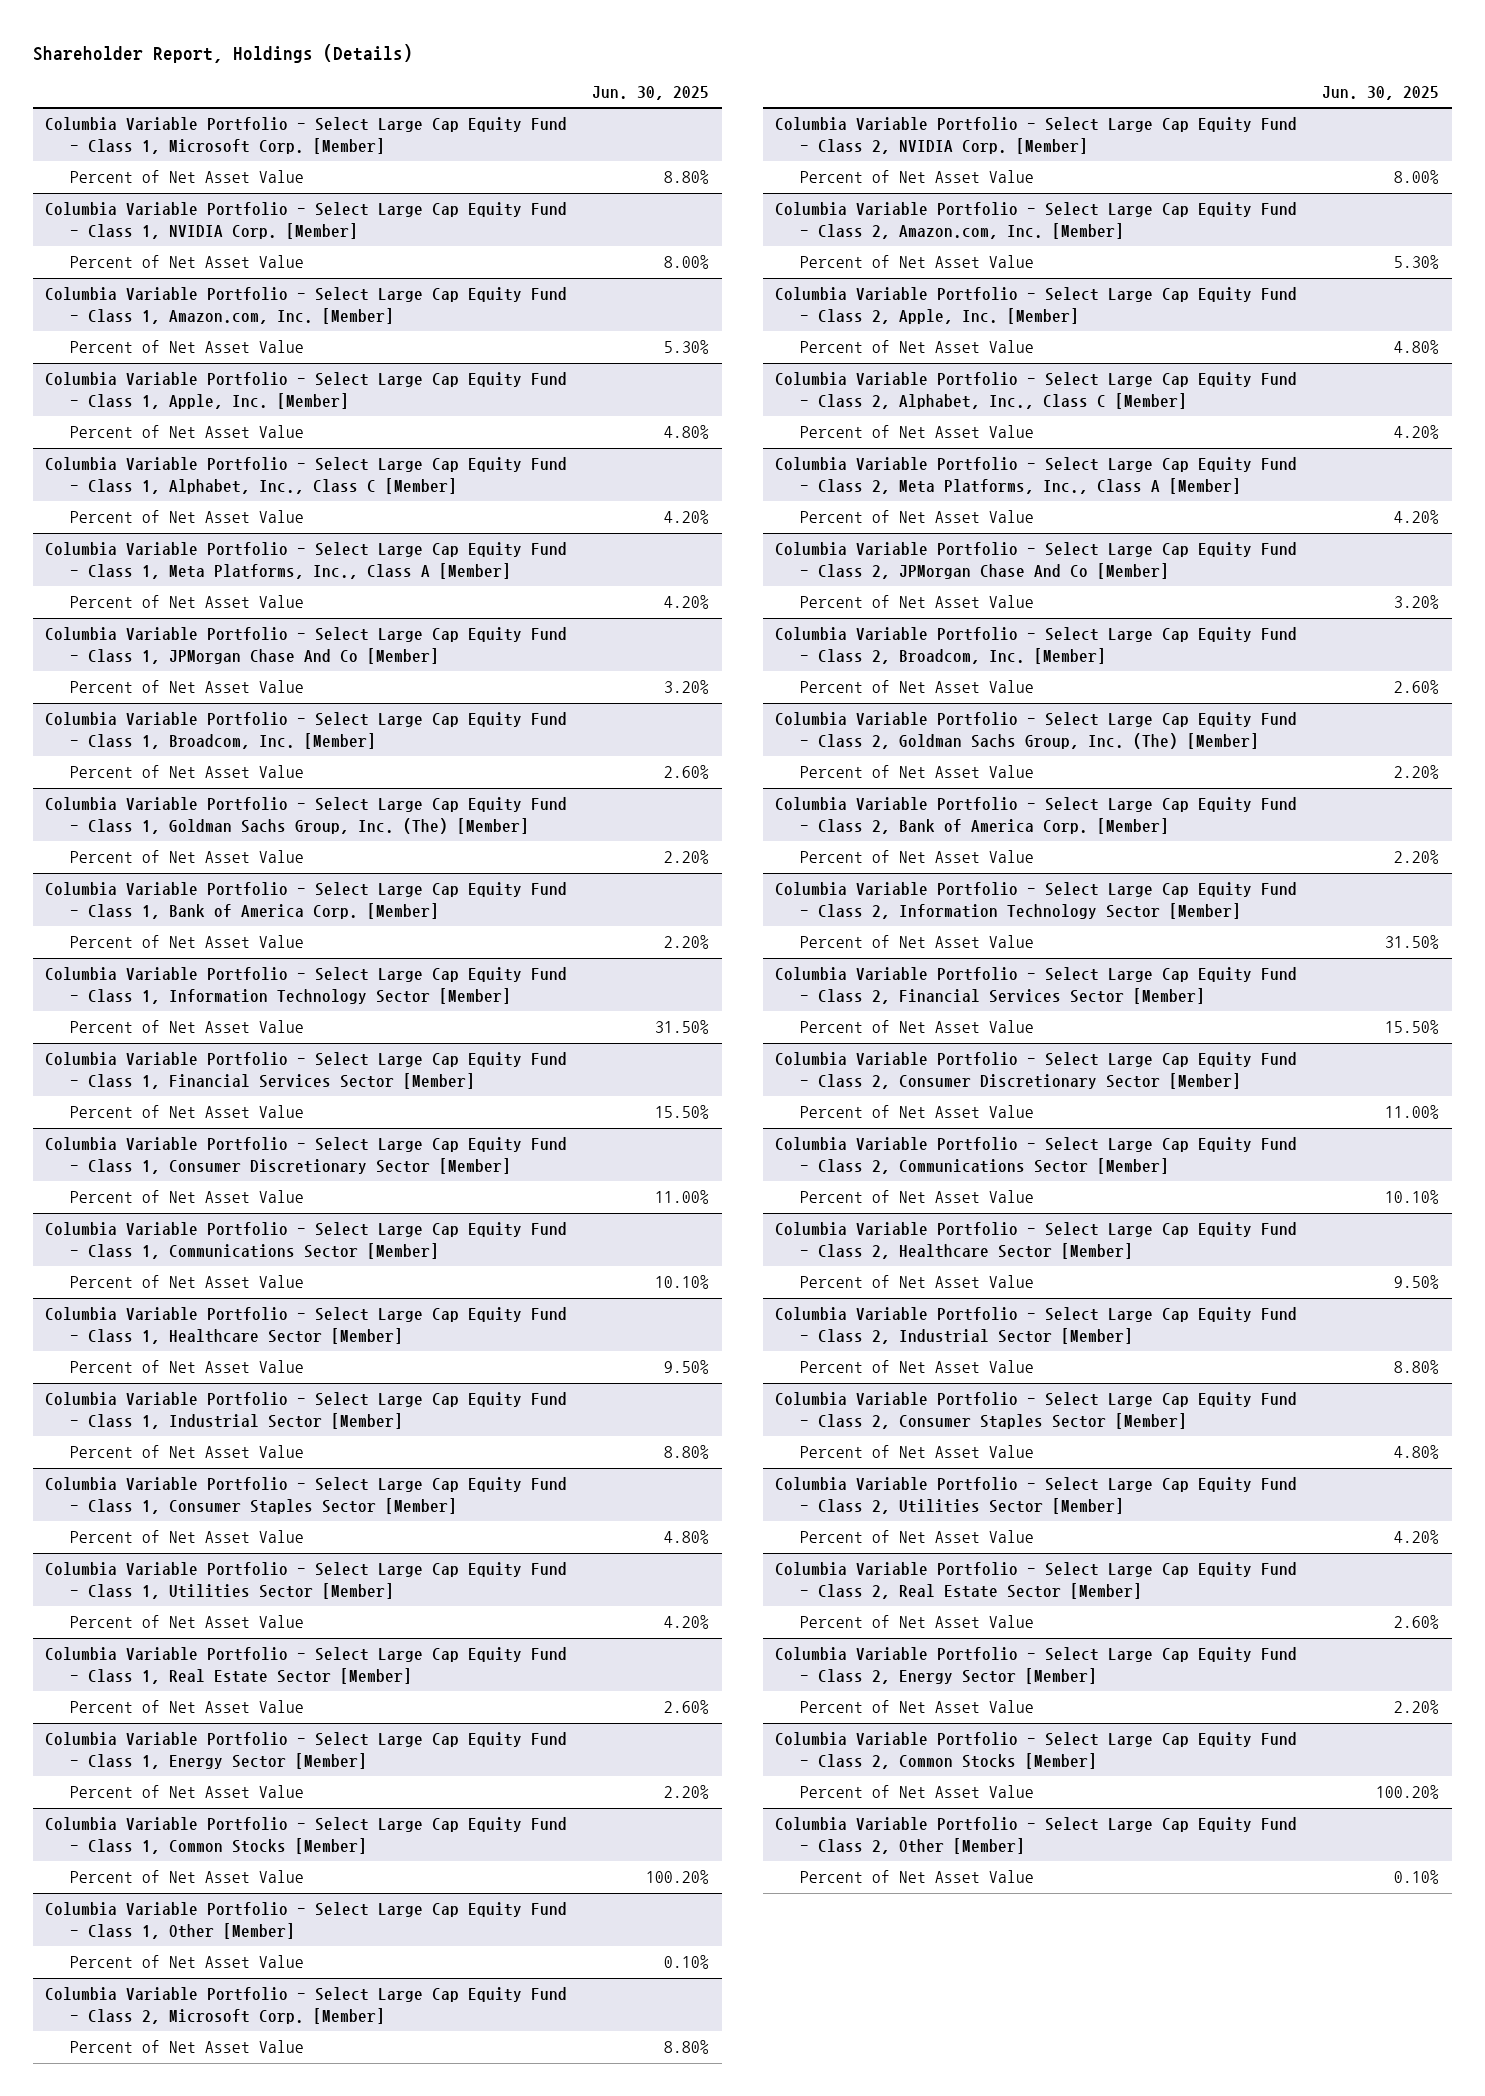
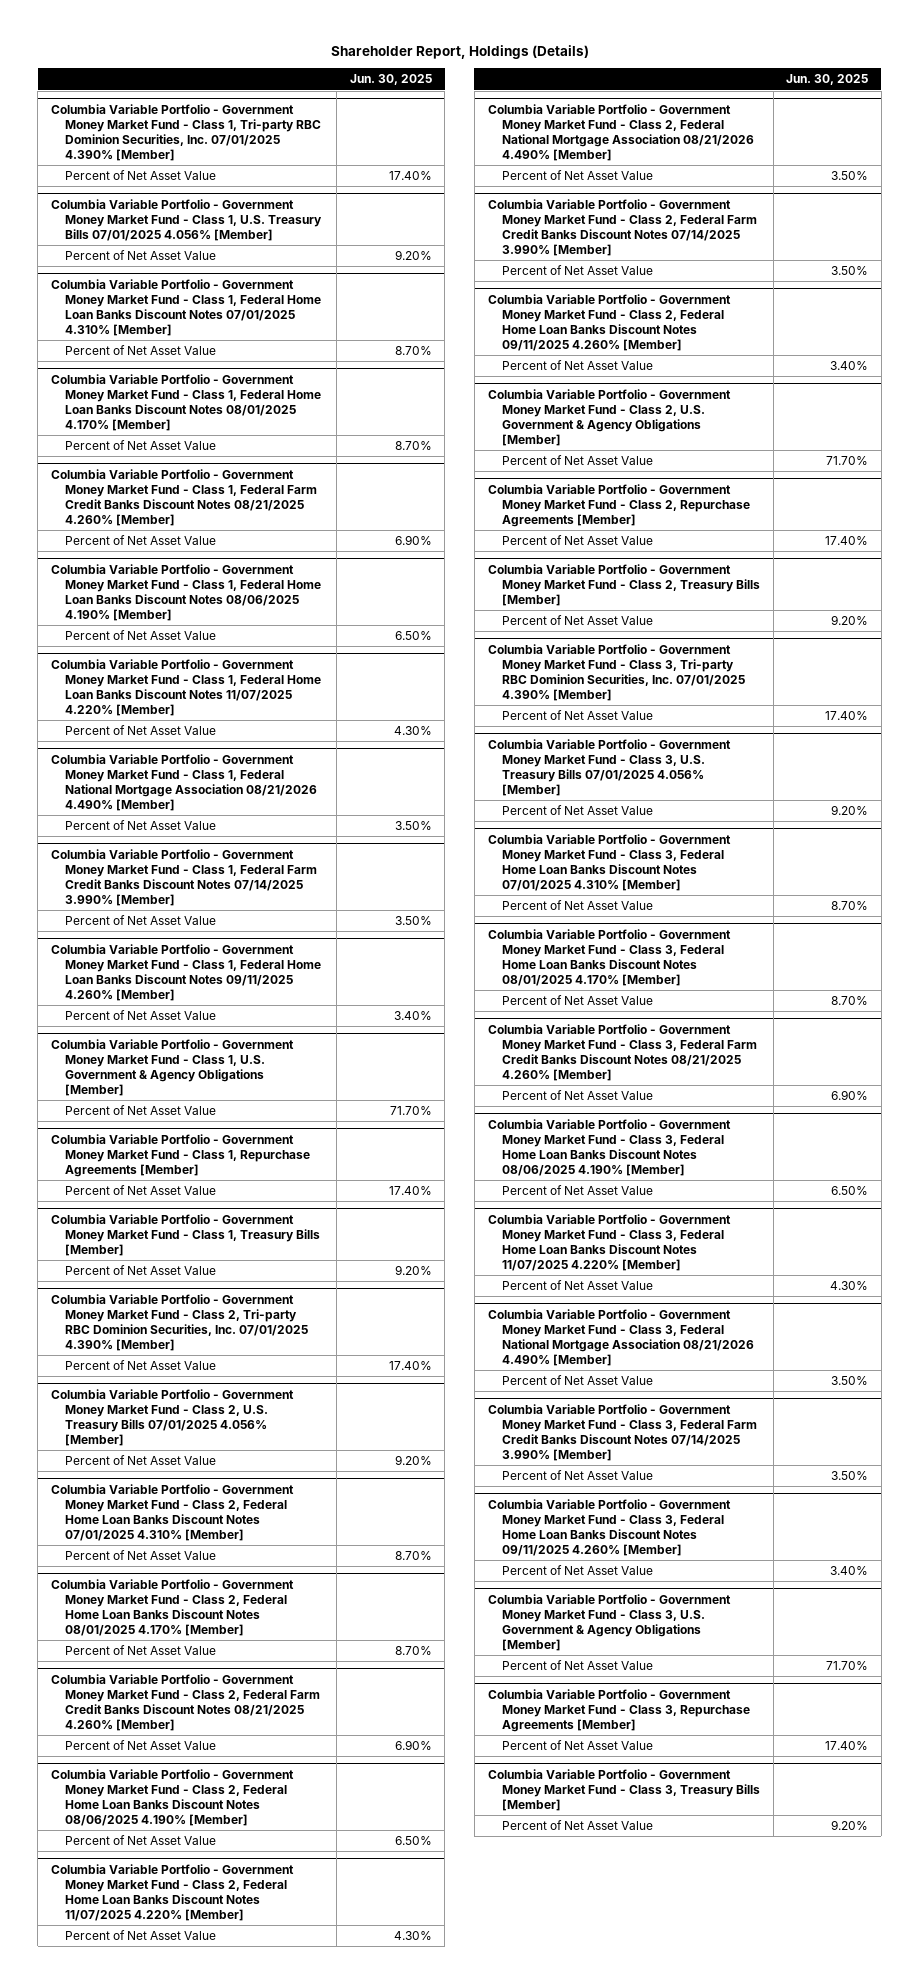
[45,117,568,154] Columbia Variable Portfolio - Select Large Cap Equity Fund - Class 1, Microsoft Corp. [Member] -> none
[45,202,568,239] Columbia Variable Portfolio - Select Large Cap Equity Fund - Class 1, NVIDIA Corp. [Member] -> none
[45,287,568,324] Columbia Variable Portfolio - Select Large Cap Equity Fund - Class 1, Amazon.com, Inc. [Member] -> none
[45,372,568,409] Columbia Variable Portfolio - Select Large Cap Equity Fund - Class 1, Apple, Inc. [Member] -> none
[45,457,568,494] Columbia Variable Portfolio - Select Large Cap Equity Fund - Class 1, Alphabet, Inc., Class C [Member] -> none
[45,542,568,579] Columbia Variable Portfolio - Select Large Cap Equity Fund - Class 1, Meta Platforms, Inc., Class A [Member] -> none
[45,627,568,664] Columbia Variable Portfolio - Select Large Cap Equity Fund - Class 1, JPMorgan Chase And Co [Member] -> none
[45,712,568,749] Columbia Variable Portfolio - Select Large Cap Equity Fund - Class 1, Broadcom, Inc. [Member] -> none
[45,797,568,834] Columbia Variable Portfolio - Select Large Cap Equity Fund - Class 1, Goldman Sachs Group, Inc. (The) [Member] -> none
[45,882,568,919] Columbia Variable Portfolio - Select Large Cap Equity Fund - Class 1, Bank of America Corp. [Member] -> none
[45,967,568,1004] Columbia Variable Portfolio - Select Large Cap Equity Fund - Class 1, Information Technology Sector [Member] -> none
[45,1052,568,1089] Columbia Variable Portfolio - Select Large Cap Equity Fund - Class 1, Financial Services Sector [Member] -> none
[45,1137,568,1174] Columbia Variable Portfolio - Select Large Cap Equity Fund - Class 1, Consumer Discretionary Sector [Member] -> none
[45,1222,568,1259] Columbia Variable Portfolio - Select Large Cap Equity Fund - Class 1, Communications Sector [Member] -> none
[45,1307,568,1344] Columbia Variable Portfolio - Select Large Cap Equity Fund - Class 1, Healthcare Sector [Member] -> none
[45,1392,568,1429] Columbia Variable Portfolio - Select Large Cap Equity Fund - Class 1, Industrial Sector [Member] -> none
[45,1477,568,1514] Columbia Variable Portfolio - Select Large Cap Equity Fund - Class 1, Consumer Staples Sector [Member] -> none
[45,1562,568,1599] Columbia Variable Portfolio - Select Large Cap Equity Fund - Class 1, Utilities Sector [Member] -> none
[45,1647,568,1684] Columbia Variable Portfolio - Select Large Cap Equity Fund - Class 1, Real Estate Sector [Member] -> none
[45,1732,568,1769] Columbia Variable Portfolio - Select Large Cap Equity Fund - Class 1, Energy Sector [Member] -> none
[45,1817,568,1854] Columbia Variable Portfolio - Select Large Cap Equity Fund - Class 1, Common Stocks [Member] -> none
[45,1902,568,1939] Columbia Variable Portfolio - Select Large Cap Equity Fund - Class 1, Other [Member] -> none
[45,1987,568,2024] Columbia Variable Portfolio - Select Large Cap Equity Fund - Class 2, Microsoft Corp. [Member] -> none
[775,117,1298,154] Columbia Variable Portfolio - Select Large Cap Equity Fund - Class 2, NVIDIA Corp. [Member] -> none
[775,202,1298,239] Columbia Variable Portfolio - Select Large Cap Equity Fund - Class 2, Amazon.com, Inc. [Member] -> none
[775,287,1298,324] Columbia Variable Portfolio - Select Large Cap Equity Fund - Class 2, Apple, Inc. [Member] -> none
[775,372,1298,409] Columbia Variable Portfolio - Select Large Cap Equity Fund - Class 2, Alphabet, Inc., Class C [Member] -> none
[775,457,1298,494] Columbia Variable Portfolio - Select Large Cap Equity Fund - Class 2, Meta Platforms, Inc., Class A [Member] -> none
[775,542,1298,579] Columbia Variable Portfolio - Select Large Cap Equity Fund - Class 2, JPMorgan Chase And Co [Member] -> none
[775,627,1298,664] Columbia Variable Portfolio - Select Large Cap Equity Fund - Class 2, Broadcom, Inc. [Member] -> none
[775,712,1298,749] Columbia Variable Portfolio - Select Large Cap Equity Fund - Class 2, Goldman Sachs Group, Inc. (The) [Member] -> none
[775,797,1298,834] Columbia Variable Portfolio - Select Large Cap Equity Fund - Class 2, Bank of America Corp. [Member] -> none
[775,882,1298,919] Columbia Variable Portfolio - Select Large Cap Equity Fund - Class 2, Information Technology Sector [Member] -> none
[775,967,1298,1004] Columbia Variable Portfolio - Select Large Cap Equity Fund - Class 2, Financial Services Sector [Member] -> none
[775,1052,1298,1089] Columbia Variable Portfolio - Select Large Cap Equity Fund - Class 2, Consumer Discretionary Sector [Member] -> none
[775,1137,1298,1174] Columbia Variable Portfolio - Select Large Cap Equity Fund - Class 2, Communications Sector [Member] -> none
[775,1222,1298,1259] Columbia Variable Portfolio - Select Large Cap Equity Fund - Class 2, Healthcare Sector [Member] -> none
[775,1307,1298,1344] Columbia Variable Portfolio - Select Large Cap Equity Fund - Class 2, Industrial Sector [Member] -> none
[775,1392,1298,1429] Columbia Variable Portfolio - Select Large Cap Equity Fund - Class 2, Consumer Staples Sector [Member] -> none
[775,1477,1298,1514] Columbia Variable Portfolio - Select Large Cap Equity Fund - Class 2, Utilities Sector [Member] -> none
[799,1530,1034,1544] Percent of Net Asset Value -> none
[775,1562,1298,1599] Columbia Variable Portfolio - Select Large Cap Equity Fund - Class 2, Real Estate Sector [Member] -> none
[799,1615,1034,1629] Percent of Net Asset Value -> none
[775,1647,1298,1684] Columbia Variable Portfolio - Select Large Cap Equity Fund - Class 2, Energy Sector [Member] -> none
[799,1700,1034,1714] Percent of Net Asset Value -> none
[775,1732,1298,1769] Columbia Variable Portfolio - Select Large Cap Equity Fund - Class 2, Common Stocks [Member] -> none
[799,1785,1034,1799] Percent of Net Asset Value -> none
[775,1817,1298,1854] Columbia Variable Portfolio - Select Large Cap Equity Fund - Class 2, Other [Member] -> none
[799,1870,1034,1884] Percent of Net Asset Value -> none
none -> [50,103,322,162] Columbia Variable Portfolio - Government Money Market Fund - Class 1, Tri-party RBC Dominion Securities, Inc. 07/01/2025 4.390% [Member]
[664,170,710,185] 8.80% -> [388,170,432,180] 17.40%
none -> [50,198,323,241] Columbia Variable Portfolio - Government Money Market Fund - Class 1, U.S. Treasury Bills 07/01/2025 4.056% [Member]
[664,255,710,270] 8.00% -> [394,249,432,260] 9.20%
none -> [50,278,322,337] Columbia Variable Portfolio - Government Money Market Fund - Class 1, Federal Home Loan Banks Discount Notes 07/01/2025 4.310% [Member]
[664,340,710,355] 5.30% -> [394,345,432,355] 8.70%
none -> [50,373,322,432] Columbia Variable Portfolio - Government Money Market Fund - Class 1, Federal Home Loan Banks Discount Notes 08/01/2025 4.170% [Member]
[664,425,710,440] 4.80% -> [394,440,432,450] 8.70%
none -> [50,468,318,527] Columbia Variable Portfolio - Government Money Market Fund - Class 1, Federal Farm Credit Banks Discount Notes 08/21/2025 4.260% [Member]
[664,510,710,525] 4.20% -> [394,534,432,545] 6.90%
none -> [50,563,322,622] Columbia Variable Portfolio - Government Money Market Fund - Class 1, Federal Home Loan Banks Discount Notes 08/06/2025 4.190% [Member]
[664,595,710,610] 4.20% -> [394,630,432,640] 6.50%
none -> [50,658,322,717] Columbia Variable Portfolio - Government Money Market Fund - Class 1, Federal Home Loan Banks Discount Notes 11/07/2025 4.220% [Member]
[664,680,710,695] 3.20% -> [393,725,432,735] 4.30%
none -> [50,753,318,812] Columbia Variable Portfolio - Government Money Market Fund - Class 1, Federal National Mortgage Association 08/21/2026 4.490% [Member]
[664,765,710,780] 2.60% -> [394,820,432,830] 3.50%
none -> [50,848,318,907] Columbia Variable Portfolio - Government Money Market Fund - Class 1, Federal Farm Credit Banks Discount Notes 07/14/2025 3.990% [Member]
[664,850,710,865] 2.20% -> [394,915,432,925] 3.50%
none -> [50,943,322,1002] Columbia Variable Portfolio - Government Money Market Fund - Class 1, Federal Home Loan Banks Discount Notes 09/11/2025 4.260% [Member]
[664,935,710,950] 2.20% -> [393,1010,432,1020] 3.40%
none -> [50,1038,294,1097] Columbia Variable Portfolio - Government Money Market Fund - Class 1, U.S. Government & Agency Obligations [Member]
[655,1020,710,1035] 31.50% -> [389,1105,432,1115] 71.70%
none -> [50,1133,311,1177] Columbia Variable Portfolio - Government Money Market Fund - Class 1, Repurchase Agreements [Member]
[655,1105,710,1120] 15.50% -> [388,1185,432,1195] 17.40%
none -> [50,1213,321,1256] Columbia Variable Portfolio - Government Money Market Fund - Class 1, Treasury Bills [Member]
[655,1190,710,1205] 11.00% -> [394,1264,432,1275] 9.20%
none -> [50,1293,309,1352] Columbia Variable Portfolio - Government Money Market Fund - Class 2, Tri-party RBC Dominion Securities, Inc. 07/01/2025 4.390% [Member]
[655,1275,710,1290] 10.10% -> [388,1360,432,1370] 17.40%
none -> [50,1388,294,1447] Columbia Variable Portfolio - Government Money Market Fund - Class 2, U.S. Treasury Bills 07/01/2025 4.056% [Member]
[664,1360,710,1375] 9.50% -> [394,1454,432,1465] 9.20%
none -> [50,1483,294,1542] Columbia Variable Portfolio - Government Money Market Fund - Class 2, Federal Home Loan Banks Discount Notes 07/01/2025 4.310% [Member]
[664,1445,710,1460] 8.80% -> [394,1550,432,1560] 8.70%
none -> [50,1578,294,1637] Columbia Variable Portfolio - Government Money Market Fund - Class 2, Federal Home Loan Banks Discount Notes 08/01/2025 4.170% [Member]
[664,1530,710,1545] 4.80% -> [394,1645,432,1655] 8.70%
none -> [50,1673,321,1732] Columbia Variable Portfolio - Government Money Market Fund - Class 2, Federal Farm Credit Banks Discount Notes 08/21/2025 4.260% [Member]
[664,1615,710,1630] 4.20% -> [394,1739,432,1750] 6.90%
none -> [50,1768,294,1827] Columbia Variable Portfolio - Government Money Market Fund - Class 2, Federal Home Loan Banks Discount Notes 08/06/2025 4.190% [Member]
[664,1700,710,1715] 2.60% -> [394,1835,432,1845] 6.50%
none -> [50,1863,294,1922] Columbia Variable Portfolio - Government Money Market Fund - Class 2, Federal Home Loan Banks Discount Notes 11/07/2025 4.220% [Member]
[664,1785,710,1800] 2.20% -> [393,1930,432,1940] 4.30%
none -> [487,103,755,162] Columbia Variable Portfolio - Government Money Market Fund - Class 2, Federal National Mortgage Association 08/21/2026 4.490% [Member]
[646,1870,710,1885] 100.20% -> [831,170,869,180] 3.50%
none -> [487,198,758,257] Columbia Variable Portfolio - Government Money Market Fund - Class 2, Federal Farm Credit Banks Discount Notes 07/14/2025 3.990% [Member]
[664,1955,710,1970] 0.10% -> [831,265,869,275] 3.50%
none -> [487,293,731,352] Columbia Variable Portfolio - Government Money Market Fund - Class 2, Federal Home Loan Banks Discount Notes 09/11/2025 4.260% [Member]
[664,2040,710,2055] 8.80% -> [830,360,869,370] 3.40%
none -> [487,388,731,447] Columbia Variable Portfolio - Government Money Market Fund - Class 2, U.S. Government & Agency Obligations [Member]
[1394,170,1440,185] 8.00% -> [826,455,869,465] 71.70%
none -> [487,483,751,527] Columbia Variable Portfolio - Government Money Market Fund - Class 2, Repurchase Agreements [Member]
[1394,255,1440,270] 5.30% -> [825,535,869,545] 17.40%
none -> [487,563,761,606] Columbia Variable Portfolio - Government Money Market Fund - Class 2, Treasury Bills [Member]
[1394,340,1440,355] 4.80% -> [831,614,869,625] 9.20%
none -> [487,643,746,702] Columbia Variable Portfolio - Government Money Market Fund - Class 3, Tri-party RBC Dominion Securities, Inc. 07/01/2025 4.390% [Member]
[1394,425,1440,440] 4.20% -> [825,710,869,720] 17.40%
none -> [487,738,731,797] Columbia Variable Portfolio - Government Money Market Fund - Class 3, U.S. Treasury Bills 07/01/2025 4.056% [Member]
[1394,510,1440,525] 4.20% -> [831,804,869,815] 9.20%
none -> [487,833,731,892] Columbia Variable Portfolio - Government Money Market Fund - Class 3, Federal Home Loan Banks Discount Notes 07/01/2025 4.310% [Member]
[1394,595,1440,610] 3.20% -> [831,900,869,910] 8.70%
none -> [487,928,731,987] Columbia Variable Portfolio - Government Money Market Fund - Class 3, Federal Home Loan Banks Discount Notes 08/01/2025 4.170% [Member]
[1394,680,1440,695] 2.60% -> [831,995,869,1005] 8.70%
none -> [487,1023,758,1082] Columbia Variable Portfolio - Government Money Market Fund - Class 3, Federal Farm Credit Banks Discount Notes 08/21/2025 4.260% [Member]
[1394,765,1440,780] 2.20% -> [831,1089,869,1100] 6.90%
none -> [487,1118,731,1177] Columbia Variable Portfolio - Government Money Market Fund - Class 3, Federal Home Loan Banks Discount Notes 08/06/2025 4.190% [Member]
[1394,850,1440,865] 2.20% -> [831,1185,869,1195] 6.50%
none -> [487,1213,731,1272] Columbia Variable Portfolio - Government Money Market Fund - Class 3, Federal Home Loan Banks Discount Notes 11/07/2025 4.220% [Member]
[1385,935,1440,950] 31.50% -> [830,1280,869,1290] 4.30%
none -> [487,1308,755,1367] Columbia Variable Portfolio - Government Money Market Fund - Class 3, Federal National Mortgage Association 08/21/2026 4.490% [Member]
[1385,1020,1440,1035] 15.50% -> [831,1375,869,1385] 3.50%
none -> [487,1403,758,1462] Columbia Variable Portfolio - Government Money Market Fund - Class 3, Federal Farm Credit Banks Discount Notes 07/14/2025 3.990% [Member]
[1385,1105,1440,1120] 11.00% -> [831,1470,869,1480] 3.50%
none -> [487,1498,731,1557] Columbia Variable Portfolio - Government Money Market Fund - Class 3, Federal Home Loan Banks Discount Notes 09/11/2025 4.260% [Member]
[1385,1190,1440,1205] 10.10% -> [830,1565,869,1575] 3.40%
none -> [487,1593,731,1652] Columbia Variable Portfolio - Government Money Market Fund - Class 3, U.S. Government & Agency Obligations [Member]
[1394,1275,1440,1290] 9.50% -> [826,1660,869,1670] 71.70%
none -> [487,1688,751,1732] Columbia Variable Portfolio - Government Money Market Fund - Class 3, Repurchase Agreements [Member]
[1394,1360,1440,1375] 8.80% -> [825,1740,869,1750] 17.40%
none -> [487,1768,761,1811] Columbia Variable Portfolio - Government Money Market Fund - Class 3, Treasury Bills [Member]
[1394,1445,1440,1460] 4.80% -> [831,1819,869,1830] 9.20%

